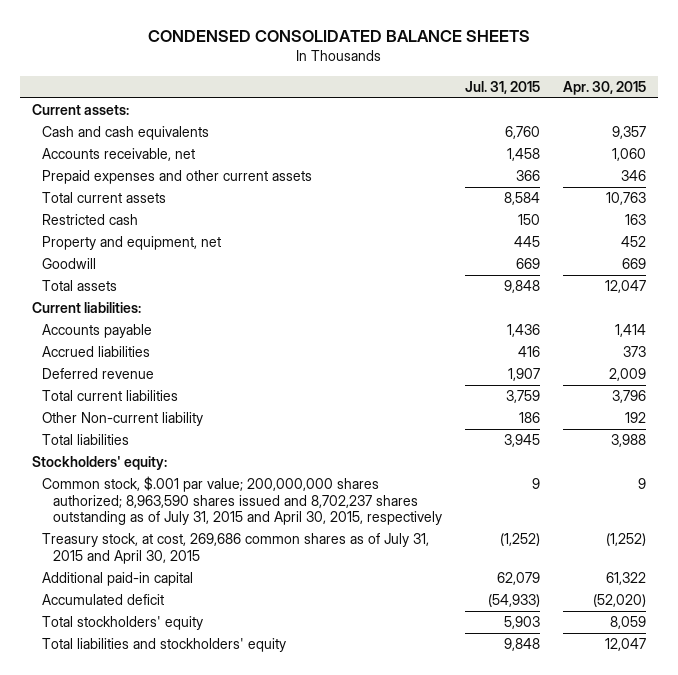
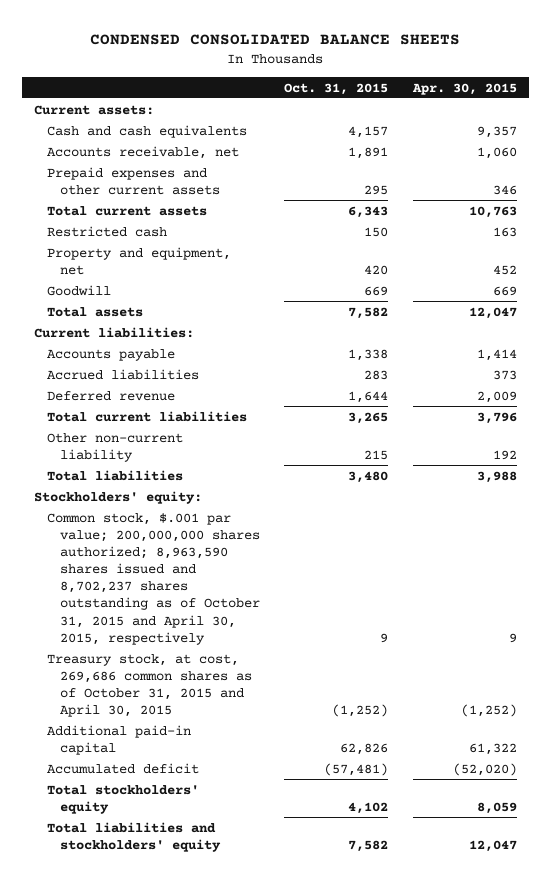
[465,80,541,94] Jul. 31, 2015 -> none
none -> [284,82,389,95] Oct. 31, 2015
[42,412,204,427] Other Non-current liability -> [47,432,184,462] Other non-current liability
[42,476,443,526] Common stock, $.001 par value; 200,000,000 shares authorized; 8,963,590 shares issued and 8,702,237 shares outstanding as of July 31, 2015 and April 30, 2015, respectively -> [47,512,261,645] Common stock, $.001 par value; 200,000,000 shares authorized; 8,963,590 shares issued and 8,702,237 shares outstanding as of October 31, 2015 and April 30, 2015, respectively
[42,533,430,564] Treasury stock, at cost, 269,686 common shares as of July 31, 2015 and April 30, 2015 -> [47,653,253,718] Treasury stock, at cost, 269,686 common shares as of October 31, 2015 and April 30, 2015

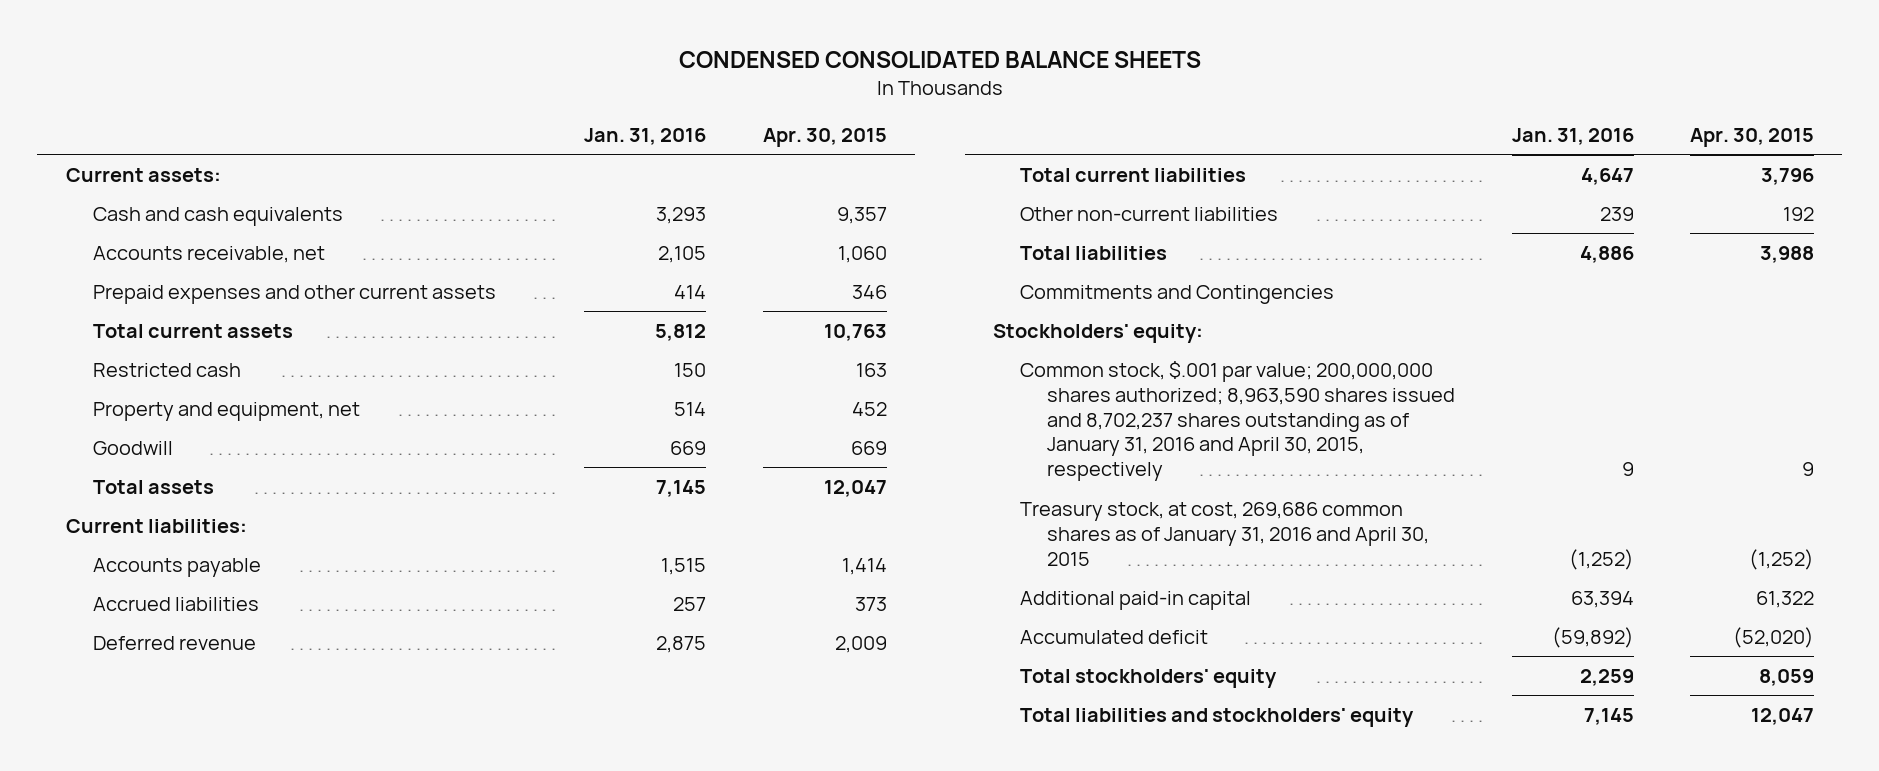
[284,82,389,95] Oct. 31, 2015 -> none
none -> [584,128,707,146] Jan. 31, 2016
[47,432,184,462] Other non-current liability -> [1020,206,1279,221] Other non-current liabilities
none -> [1020,284,1335,304] Commitments and Contingencies
[47,512,261,645] Common stock, $.001 par value; 200,000,000 shares authorized; 8,963,590 shares issued and 8,702,237 shares outstanding as of October 31, 2015 and April 30, 2015, respectively -> [1020,360,1456,482] Common stock, $.001 par value; 200,000,000 shares authorized; 8,963,590 shares issued and 8,702,237 shares outstanding as of January 31, 2016 and April 30, 2015, respectively
[47,653,253,718] Treasury stock, at cost, 269,686 common shares as of October 31, 2015 and April 30, 2015 -> [1020,501,1430,566] Treasury stock, at cost, 269,686 common shares as of January 31, 2016 and April 30, 2015

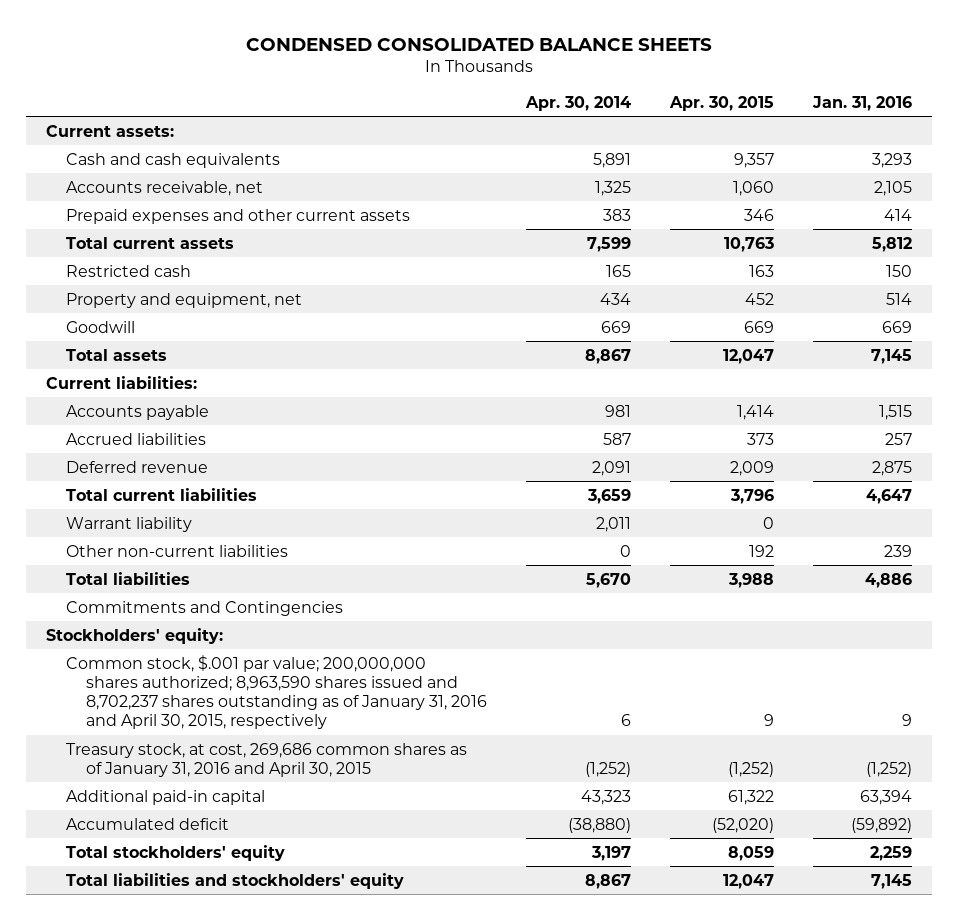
none -> [525,95,632,111] Apr. 30, 2014
none -> [65,516,192,532] Warrant liability

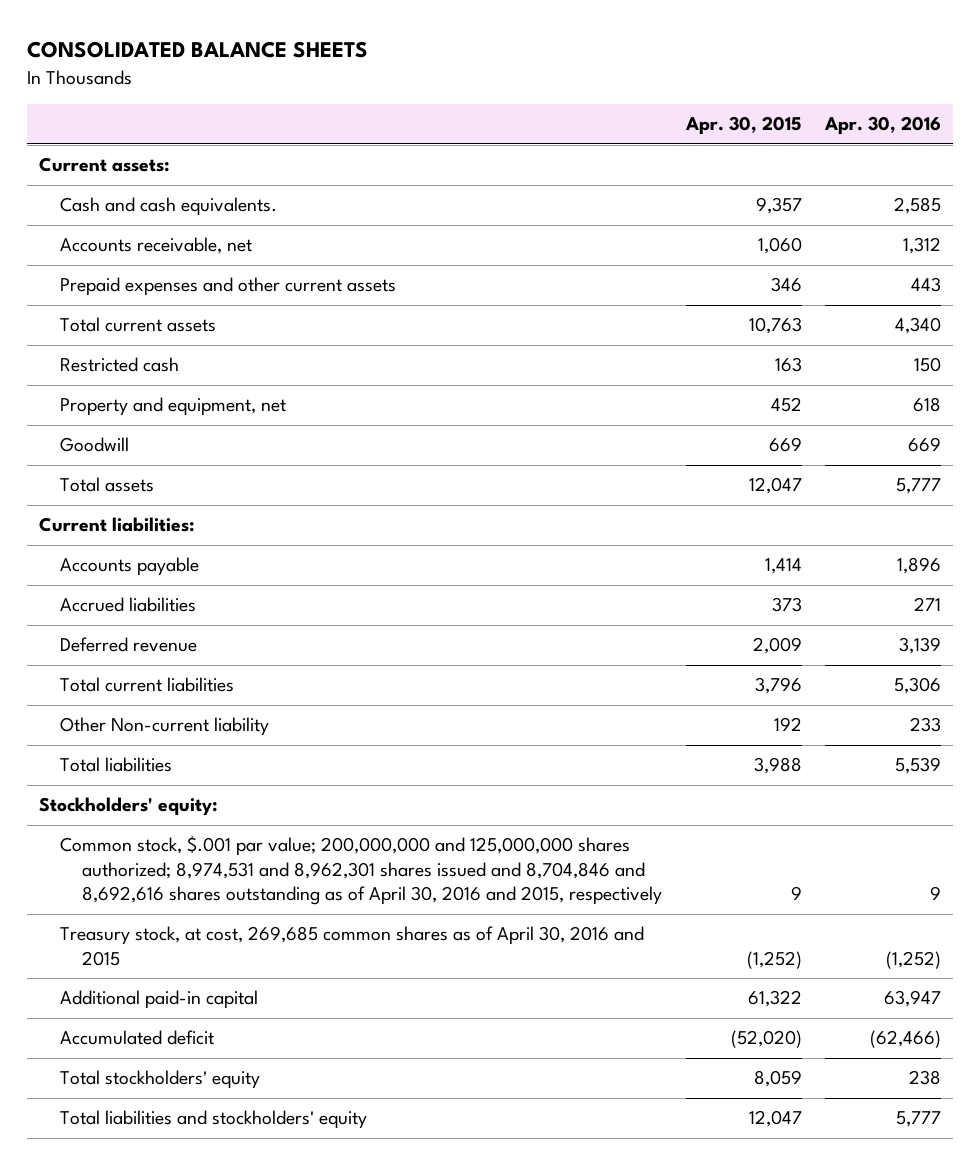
[246,37,713,51] CONDENSED CONSOLIDATED BALANCE SHEETS -> [26,41,368,59] CONSOLIDATED BALANCE SHEETS
[525,95,632,111] Apr. 30, 2014 -> none
[812,95,913,111] Jan. 31, 2016 -> none
none -> [824,116,942,136] Apr. 30, 2016
[65,152,280,168] Cash and cash equivalents -> [60,197,278,217] Cash and cash equivalents.
[65,516,192,532] Warrant liability -> none
[65,544,288,557] Other non-current liabilities -> [60,717,270,737] Other Non-current liability
[65,600,343,616] Commitments and Contingencies -> none
[65,654,488,730] Common stock, $.001 par value; 200,000,000 shares authorized; 8,963,590 shares issued and 8,702,237 shares outstanding as of January 31, 2016 and April 30, 2015, respectively -> [60,836,663,906] Common stock, $.001 par value; 200,000,000 and 125,000,000 shares authorized; 8,974,531 and 8,962,301 shares issued and 8,704,846 and 8,692,616 shares outstanding as of April 30, 2016 and 2015, respectively
[65,742,467,777] Treasury stock, at cost, 269,686 common shares as of January 31, 2016 and April 30, 2015 -> [60,926,645,966] Treasury stock, at cost, 269,685 common shares as of April 30, 2016 and 2015

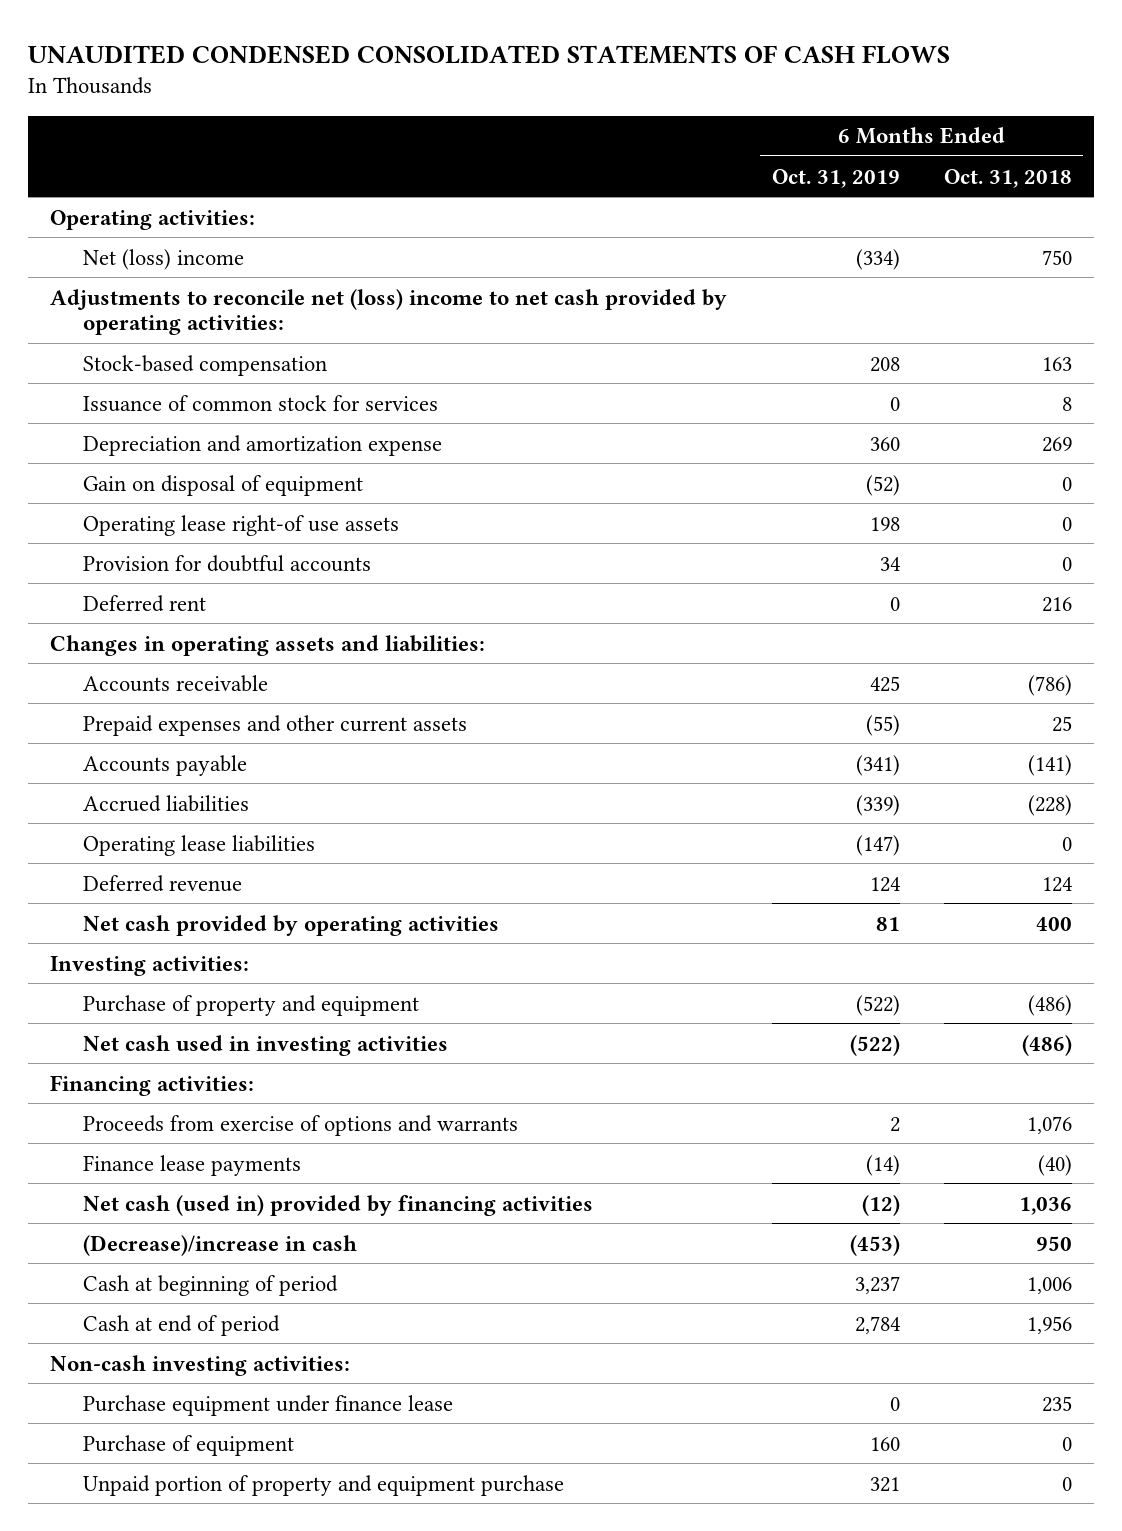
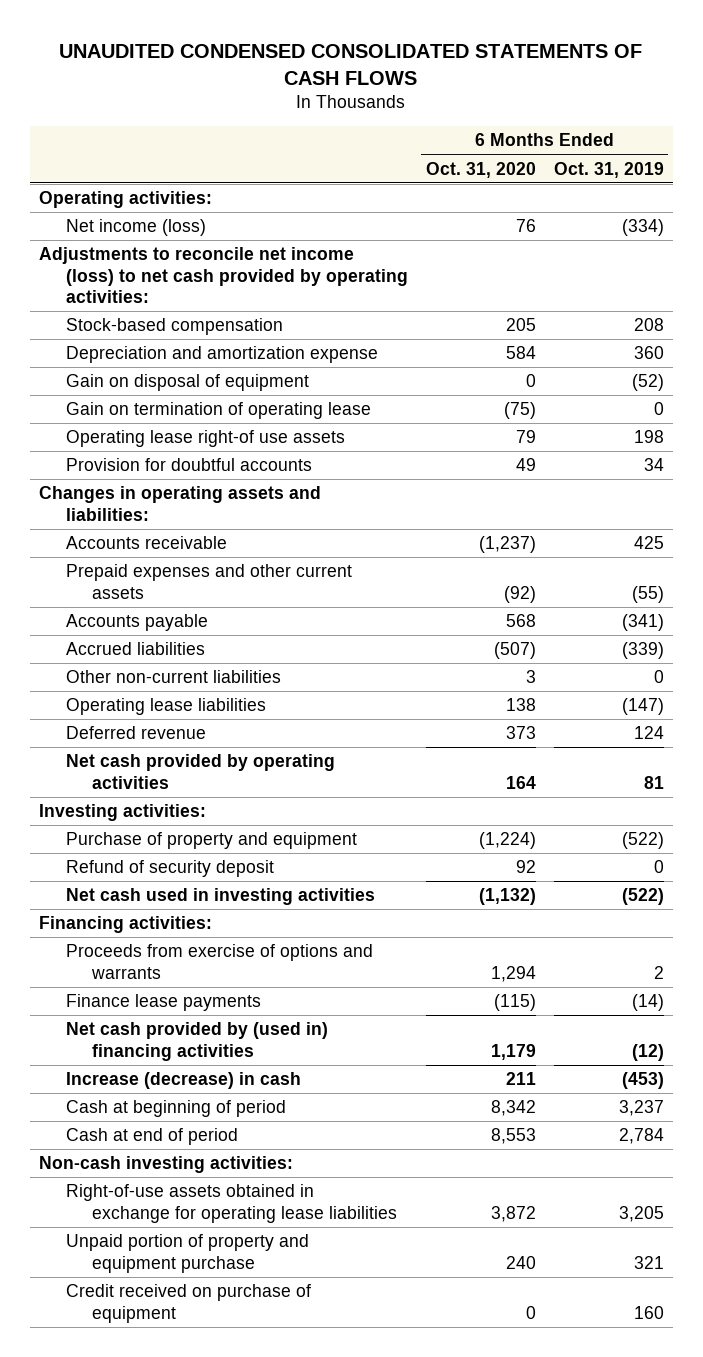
[944,168,1073,188] Oct. 31, 2018 -> none
none -> [425,161,536,178] Oct. 31, 2020
[82,248,244,270] Net (loss) income -> [65,219,206,237] Net income (loss)
[50,288,728,336] Adjustments to reconcile net (loss) income to net cash provided by operating activities: -> [39,247,408,304] Adjustments to reconcile net income (loss) to net cash provided by operating activities:
[82,394,438,412] Issuance of common stock for services -> none
none -> [65,402,371,420] Gain on termination of operating lease
[82,594,206,612] Deferred rent -> none
none -> [65,670,281,684] Other non-current liabilities
none -> [65,860,274,878] Refund of security deposit
[82,1194,593,1216] Net cash (used in) provided by financing activities -> [65,1022,328,1061] Net cash provided by (used in) financing activities
[82,1234,357,1256] (Decrease)/increase in cash -> [65,1072,301,1090] Increase (decrease) in cash
[82,1394,453,1416] Purchase equipment under finance lease -> none
[82,1434,294,1456] Purchase of equipment -> none
none -> [65,1184,398,1223] Right-of-use assets obtained in exchange for operating lease liabilities
none -> [65,1284,311,1323] Credit received on purchase of equipment

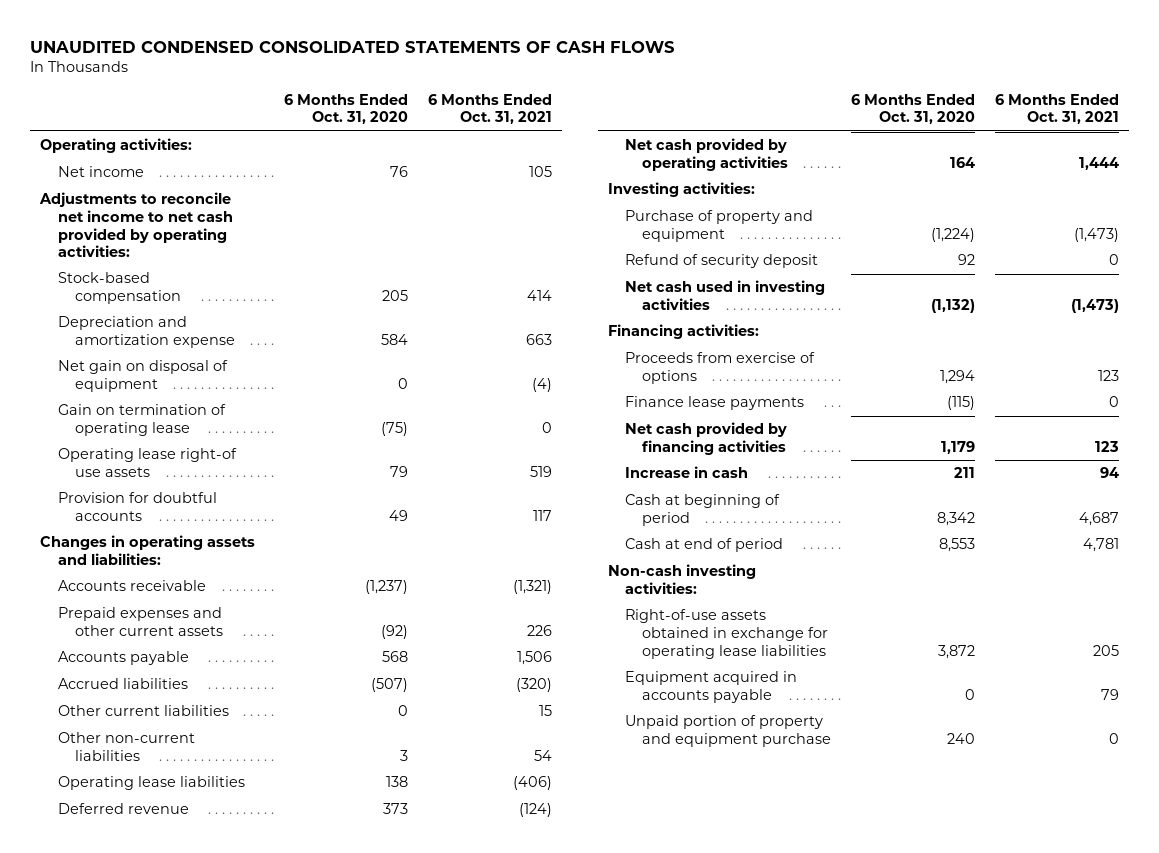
[553,161,664,178] Oct. 31, 2019 -> none
none -> [427,93,552,125] 6 Months Ended Oct. 31, 2021
[65,219,206,237] Net income (loss) -> [57,166,144,178] Net income
[39,247,408,304] Adjustments to reconcile net income (loss) to net cash provided by operating activities: -> [39,192,233,258] Adjustments to reconcile net income to net cash provided by operating activities:
[65,374,309,392] Gain on disposal of equipment -> [57,360,228,392] Net gain on disposal of equipment
none -> [57,705,229,717] Other current liabilities
[65,944,373,979] Proceeds from exercise of options and warrants -> [624,352,815,384] Proceeds from exercise of options
[65,1022,328,1061] Net cash provided by (used in) financing activities -> [624,422,787,455] Net cash provided by financing activities
[65,1072,301,1090] Increase (decrease) in cash -> [624,466,748,479] Increase in cash
none -> [624,671,797,703] Equipment acquired in accounts payable
[65,1284,311,1323] Credit received on purchase of equipment -> none

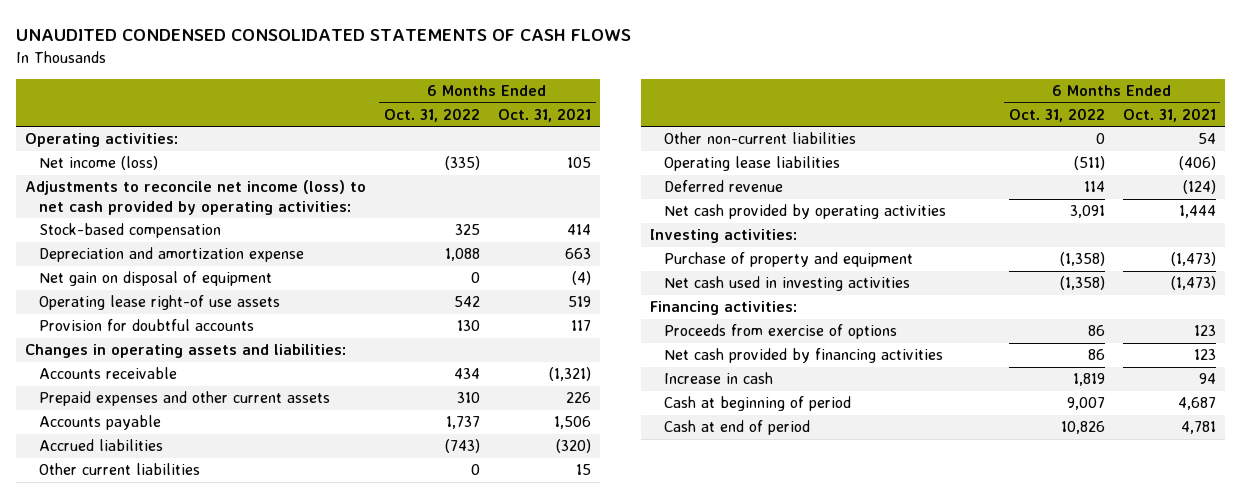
[283,93,408,125] 6 Months Ended Oct. 31, 2020 -> none
none -> [383,108,480,123] Oct. 31, 2022
[57,166,144,178] Net income -> [39,156,159,171] Net income (loss)
[39,192,233,258] Adjustments to reconcile net income to net cash provided by operating activities: -> [24,180,366,215] Adjustments to reconcile net income (loss) to net cash provided by operating activities:
[57,404,226,436] Gain on termination of operating lease -> none
[624,254,818,269] Refund of security deposit -> none
[624,396,804,411] Finance lease payments -> none
[607,564,756,594] Non-cash investing activities: -> none
[624,609,829,659] Right-of-use assets obtained in exchange for operating lease liabilities -> none
[624,671,797,703] Equipment acquired in accounts payable -> none
[624,715,832,747] Unpaid portion of property and equipment purchase -> none

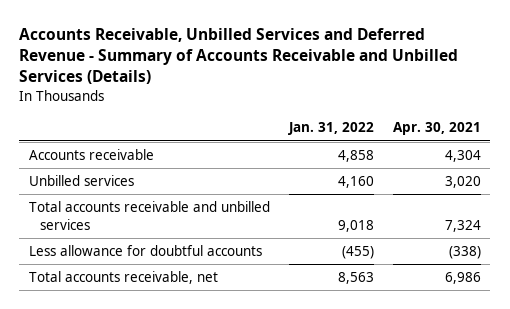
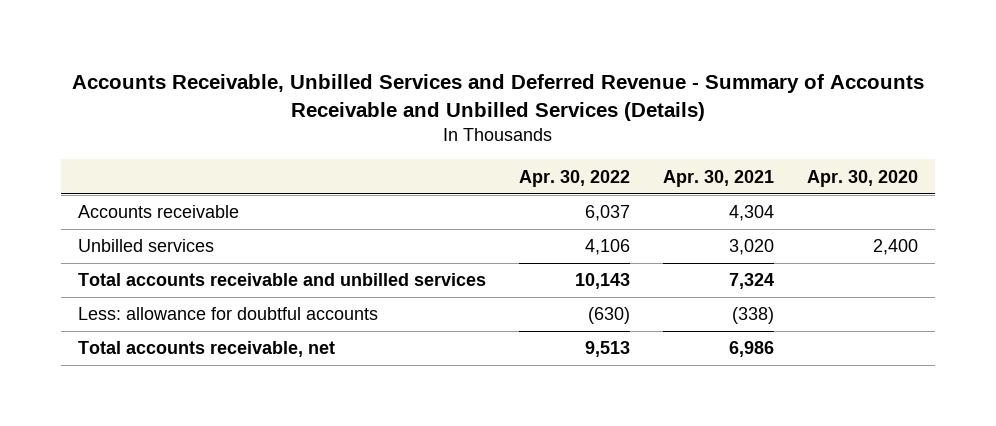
[287,122,374,136] Jan. 31, 2022 -> none
none -> [518,169,630,187] Apr. 30, 2022
none -> [807,169,919,187] Apr. 30, 2020
[28,245,262,257] Less allowance for doubtful accounts -> [77,307,378,321] Less: allowance for doubtful accounts

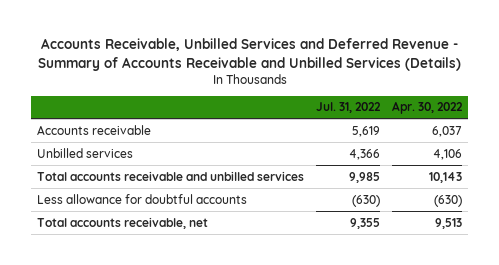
[662,169,774,187] Apr. 30, 2021 -> none
[807,169,919,187] Apr. 30, 2020 -> none
none -> [316,102,382,114] Jul. 31, 2022
[77,307,378,321] Less: allowance for doubtful accounts -> [37,193,248,204] Less allowance for doubtful accounts

